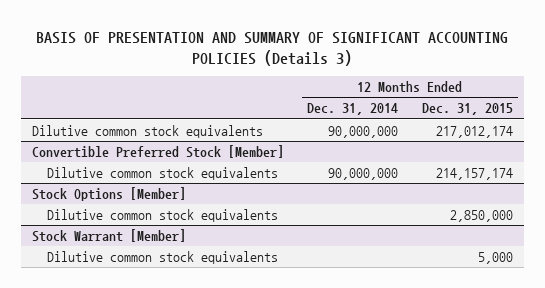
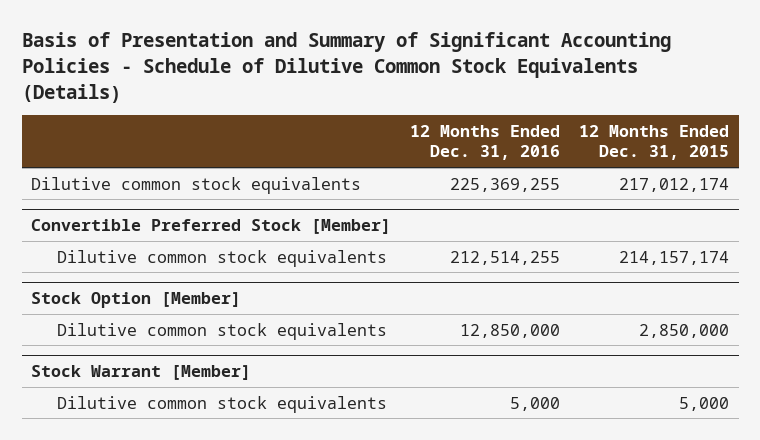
[36,31,509,66] BASIS OF PRESENTATION AND SUMMARY OF SIGNIFICANT ACCOUNTING POLICIES (Details 3) -> [21,32,671,103] Basis of Presentation and Summary of Significant Accounting Policies - Schedule of Dilutive Common Stock Equivalents (Details)
[307,103,399,116] Dec. 31, 2014 -> none
none -> [410,124,561,161] 12 Months Ended Dec. 31, 2016
[32,186,187,201] Stock Options [Member] -> [31,291,242,308] Stock Option [Member]

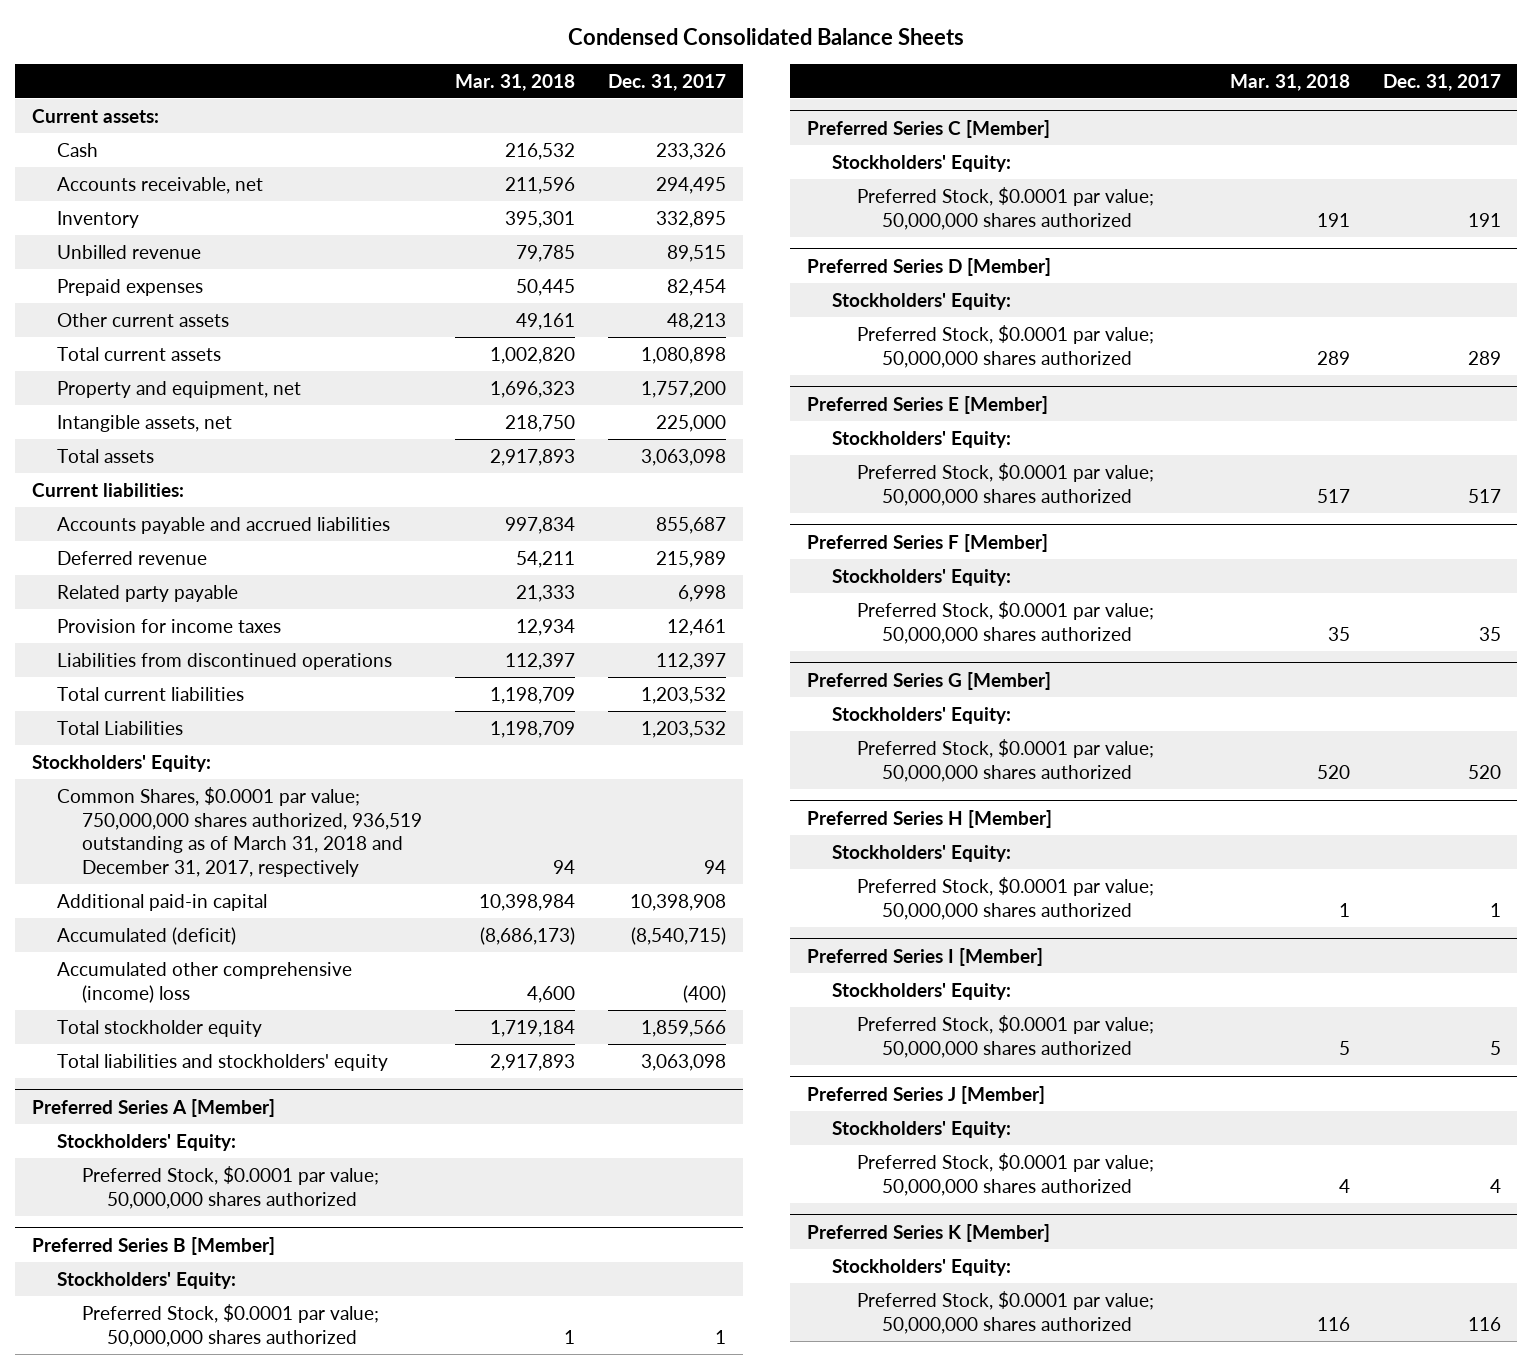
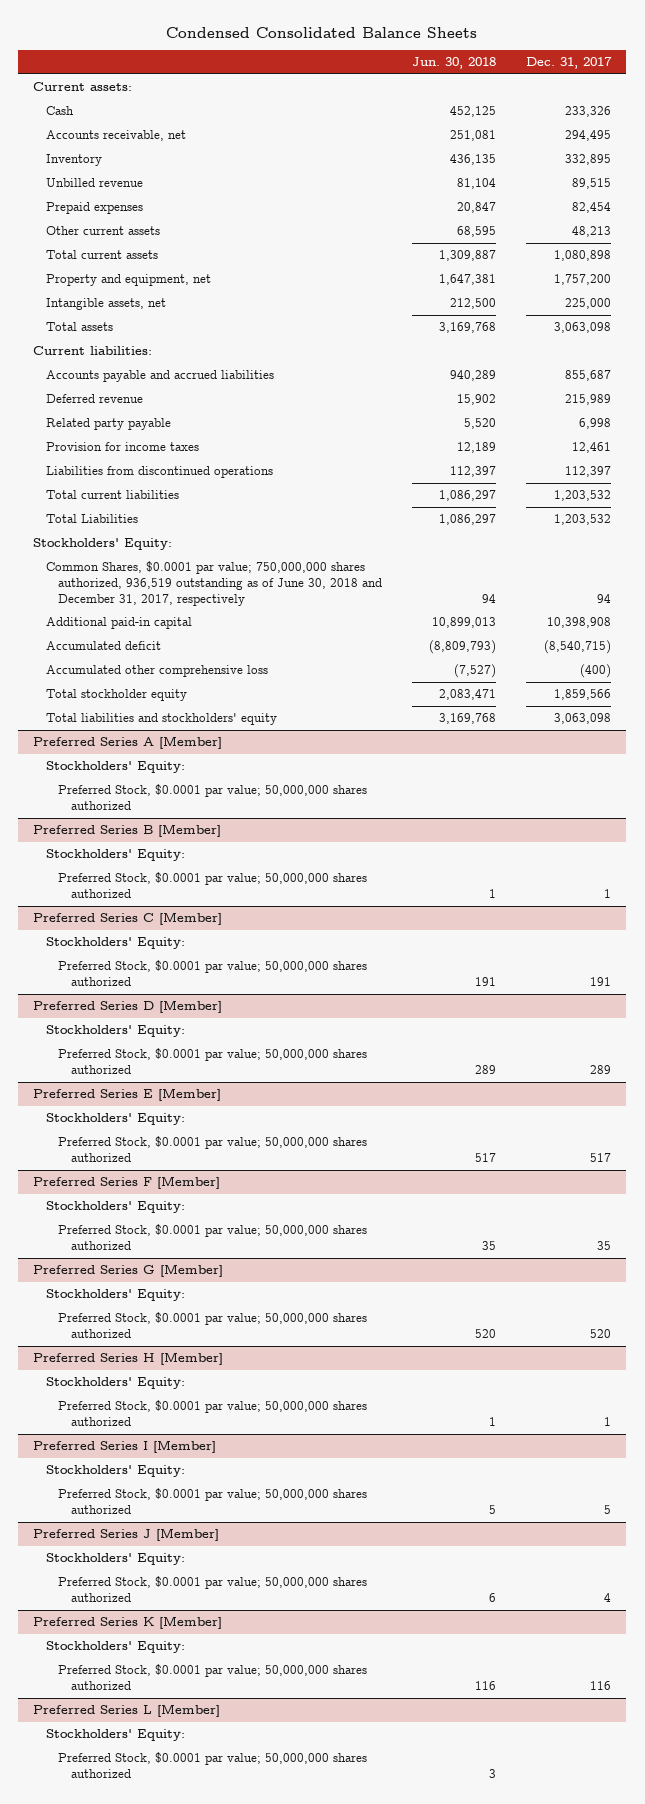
[455,73,576,91] Mar. 31, 2018 -> none
none -> [412,57,497,70] Jun. 30, 2018
[57,786,423,877] Common Shares, $0.0001 par value; 750,000,000 shares authorized, 936,519 outstanding as of March 31, 2018 and December 31, 2017, respectively -> [45,561,383,606] Common Shares, $0.0001 par value; 750,000,000 shares authorized, 936,519 outstanding as of June 30, 2018 and December 31, 2017, respectively
[57,926,237,945] Accumulated (deficit) -> [45,641,161,651] Accumulated deficit
[57,961,353,1003] Accumulated other comprehensive (income) loss -> [45,665,268,678] Accumulated other comprehensive loss
none -> [33,1704,221,1718] Preferred Series L [Member]
none -> [45,1729,185,1742] Stockholders' Equity:
none -> [58,1752,368,1778] Preferred Stock, $0.0001 par value; 50,000,000 shares authorized

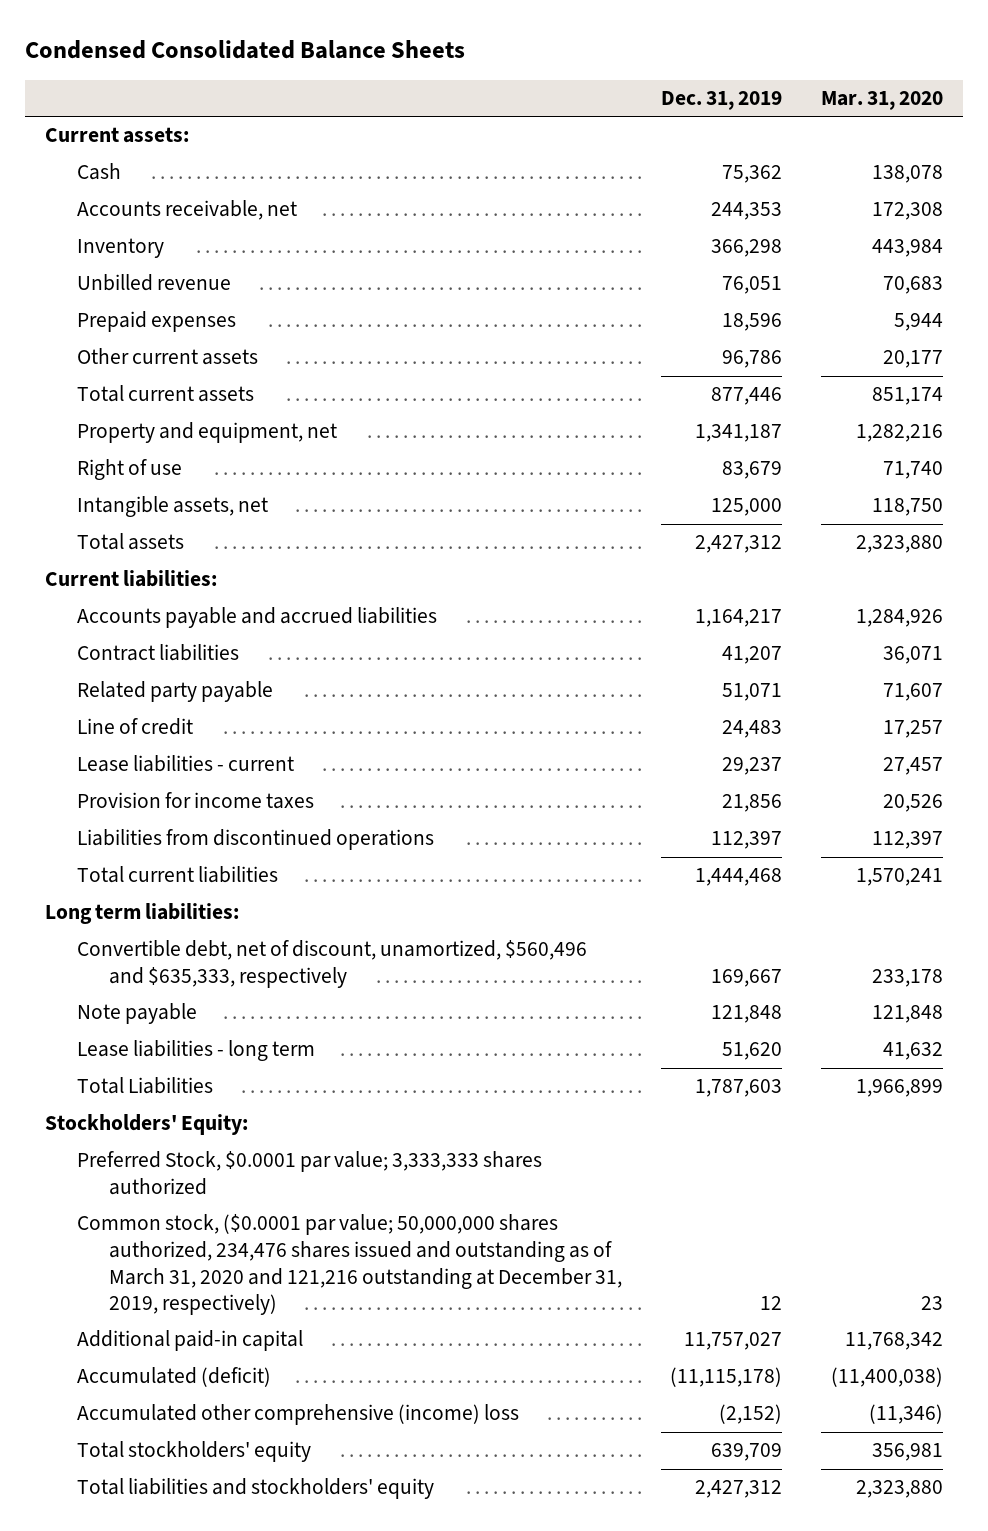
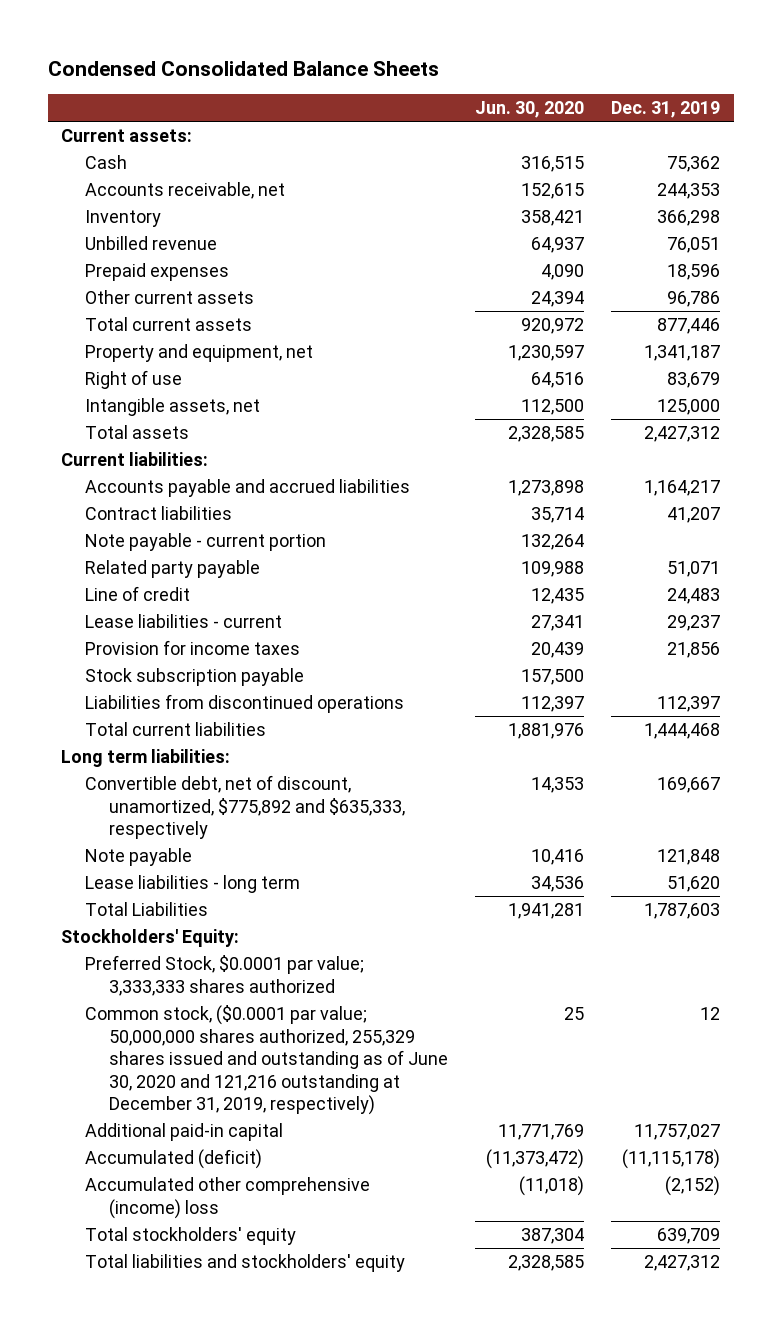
[821,91,944,111] Mar. 31, 2020 -> none
none -> [475,101,585,119] Jun. 30, 2020
none -> [85,532,327,551] Note payable - current portion
none -> [85,667,305,686] Stock subscription payable
[77,940,588,988] Convertible debt, net of discount, unamortized, $560,496 and $635,333, respectively -> [85,774,406,840] Convertible debt, net of discount, unamortized, $775,892 and $635,333, respectively
[77,1214,623,1316] Common stock, ($0.0001 par value; 50,000,000 shares authorized, 234,476 shares issued and outstanding as of March 31, 2020 and 121,216 outstanding at December 31, 2019, respectively) -> [85,1004,449,1116] Common stock, ($0.0001 par value; 50,000,000 shares authorized, 255,329 shares issued and outstanding as of June 30, 2020 and 121,216 outstanding at December 31, 2019, respectively)

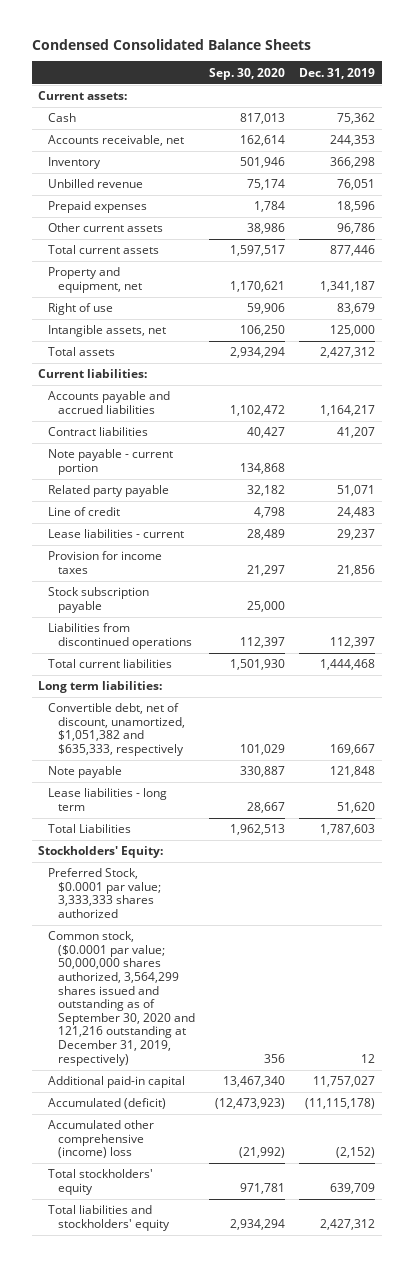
[475,101,585,119] Jun. 30, 2020 -> none
none -> [208,67,285,80] Sep. 30, 2020
[85,774,406,840] Convertible debt, net of discount, unamortized, $775,892 and $635,333, respectively -> [48,703,185,757] Convertible debt, net of discount, unamortized, $1,051,382 and $635,333, respectively
[85,1004,449,1116] Common stock, ($0.0001 par value; 50,000,000 shares authorized, 255,329 shares issued and outstanding as of June 30, 2020 and 121,216 outstanding at December 31, 2019, respectively) -> [48,931,195,1066] Common stock, ($0.0001 par value; 50,000,000 shares authorized, 3,564,299 shares issued and outstanding as of September 30, 2020 and 121,216 outstanding at December 31, 2019, respectively)

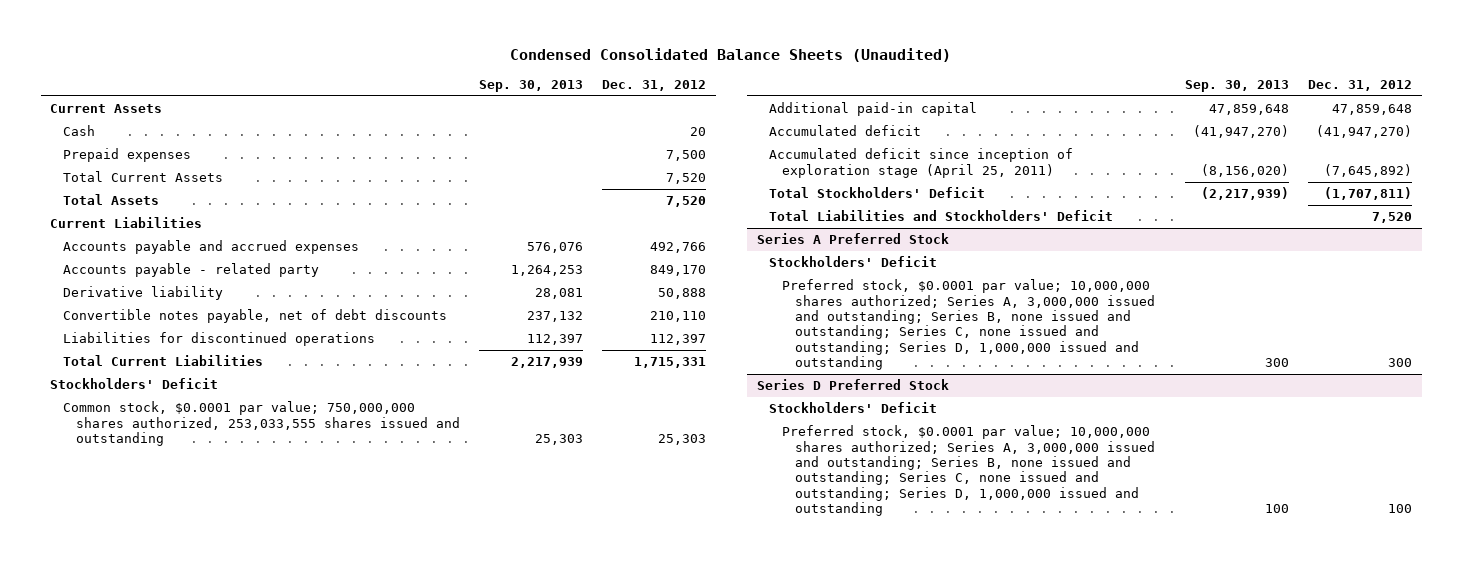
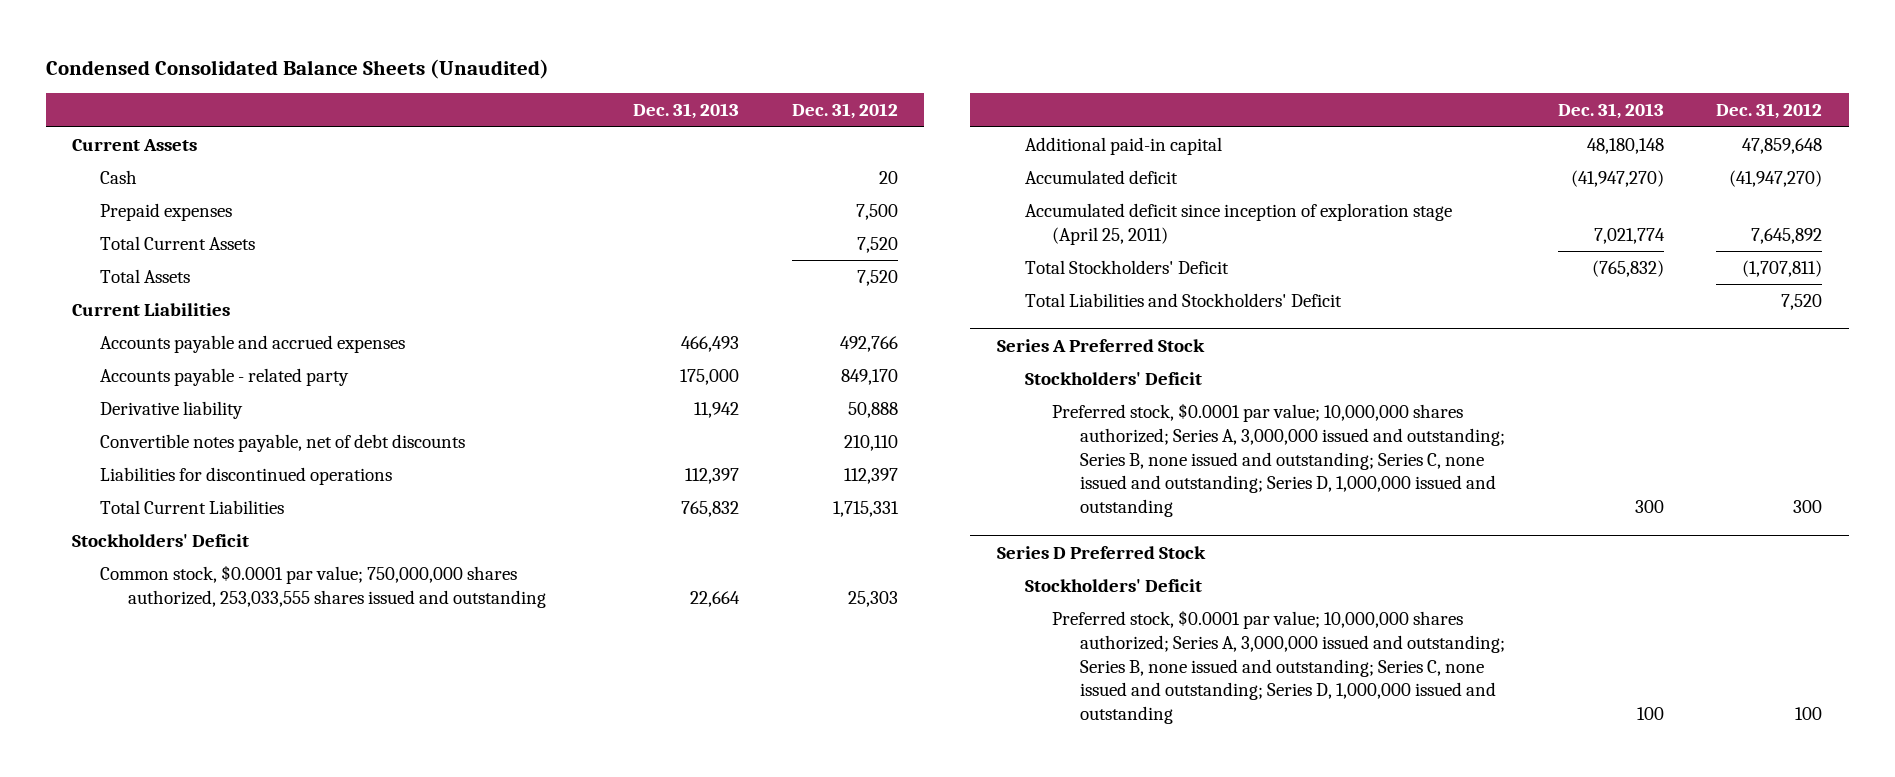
[479,79,584,92] Sep. 30, 2013 -> none
none -> [633,103,740,120] Dec. 31, 2013
[1324,163,1413,177] (7,645,892) -> [1751,227,1823,244] 7,645,892

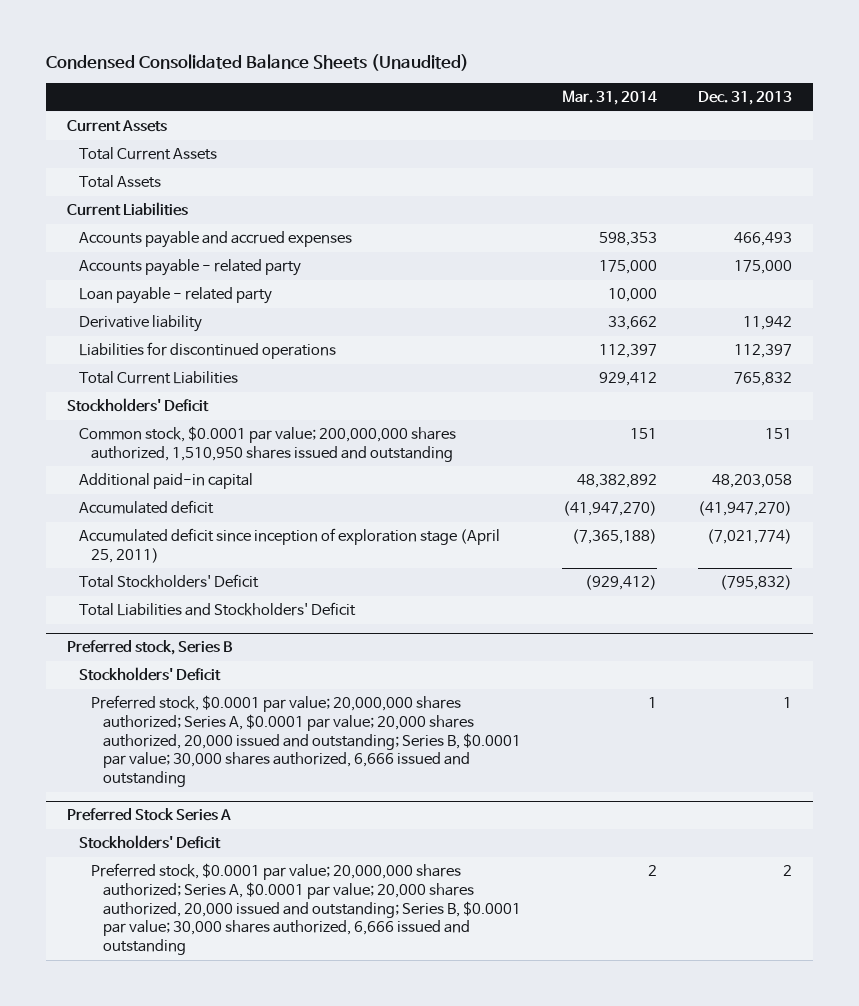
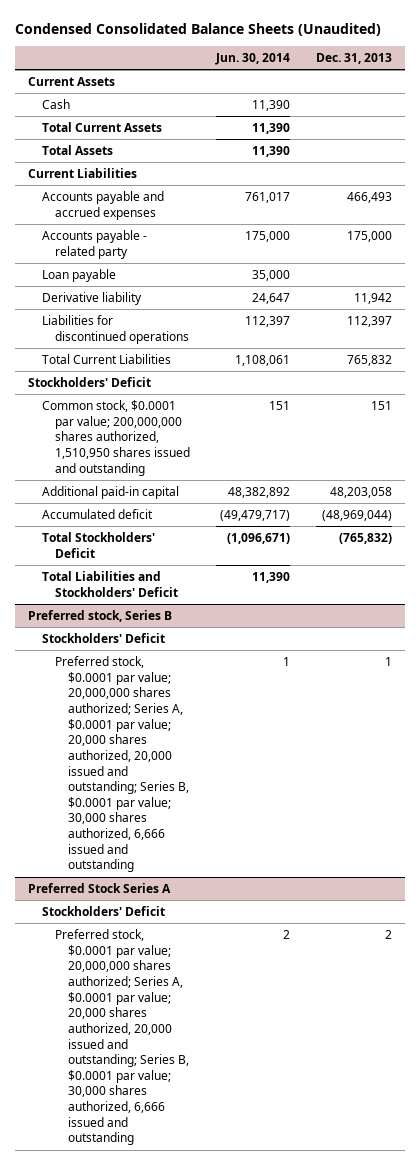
[562,89,658,105] Mar. 31, 2014 -> none
none -> [214,53,290,66] Jun. 30, 2014
none -> [41,99,70,110] Cash
[78,287,272,305] Loan payable - related party -> [41,269,116,283] Loan payable
[78,528,500,563] Accumulated deficit since inception of exploration stage (April 25, 2011) -> none
[698,501,793,517] (41,947,270) -> [321,510,392,522] (48,969,044)
[720,575,793,591] (795,832) -> [338,533,392,545] (765,832)

